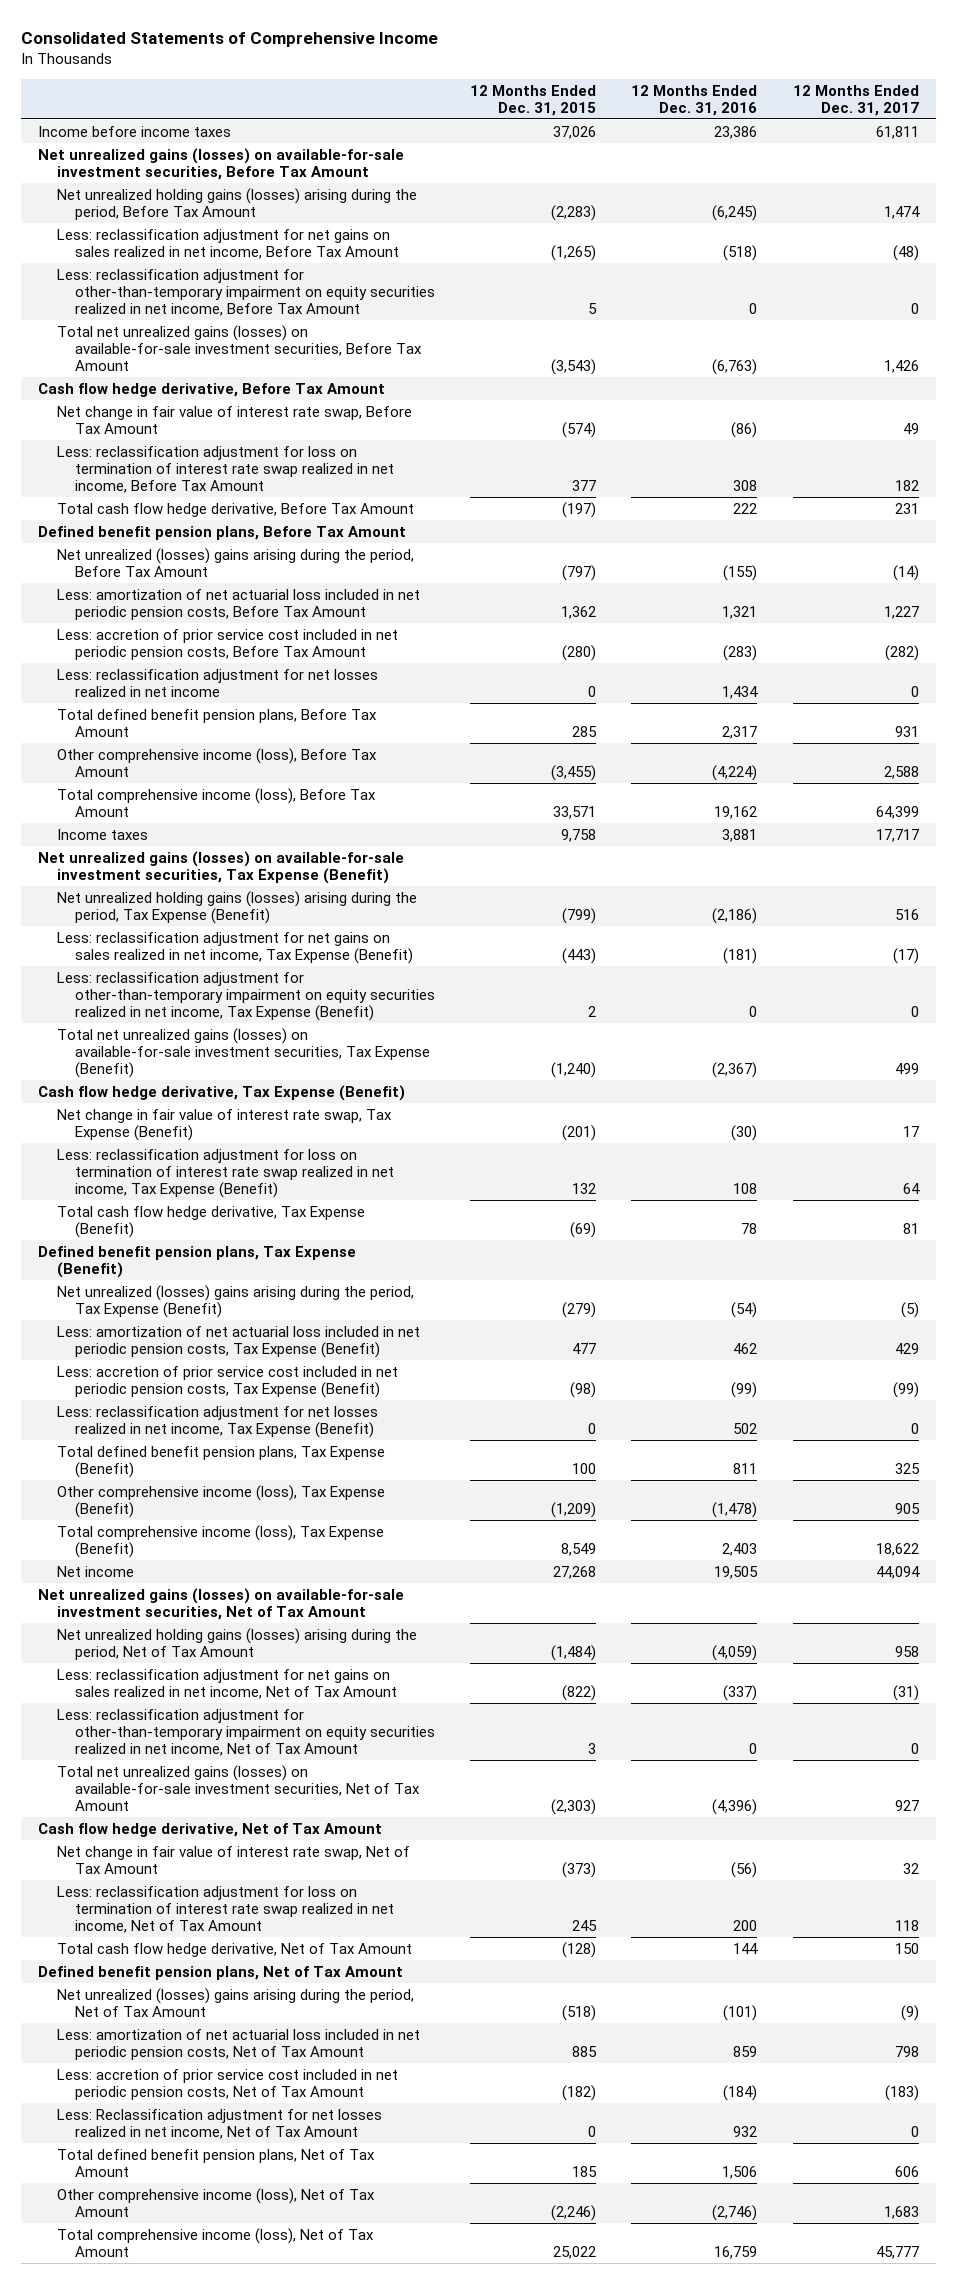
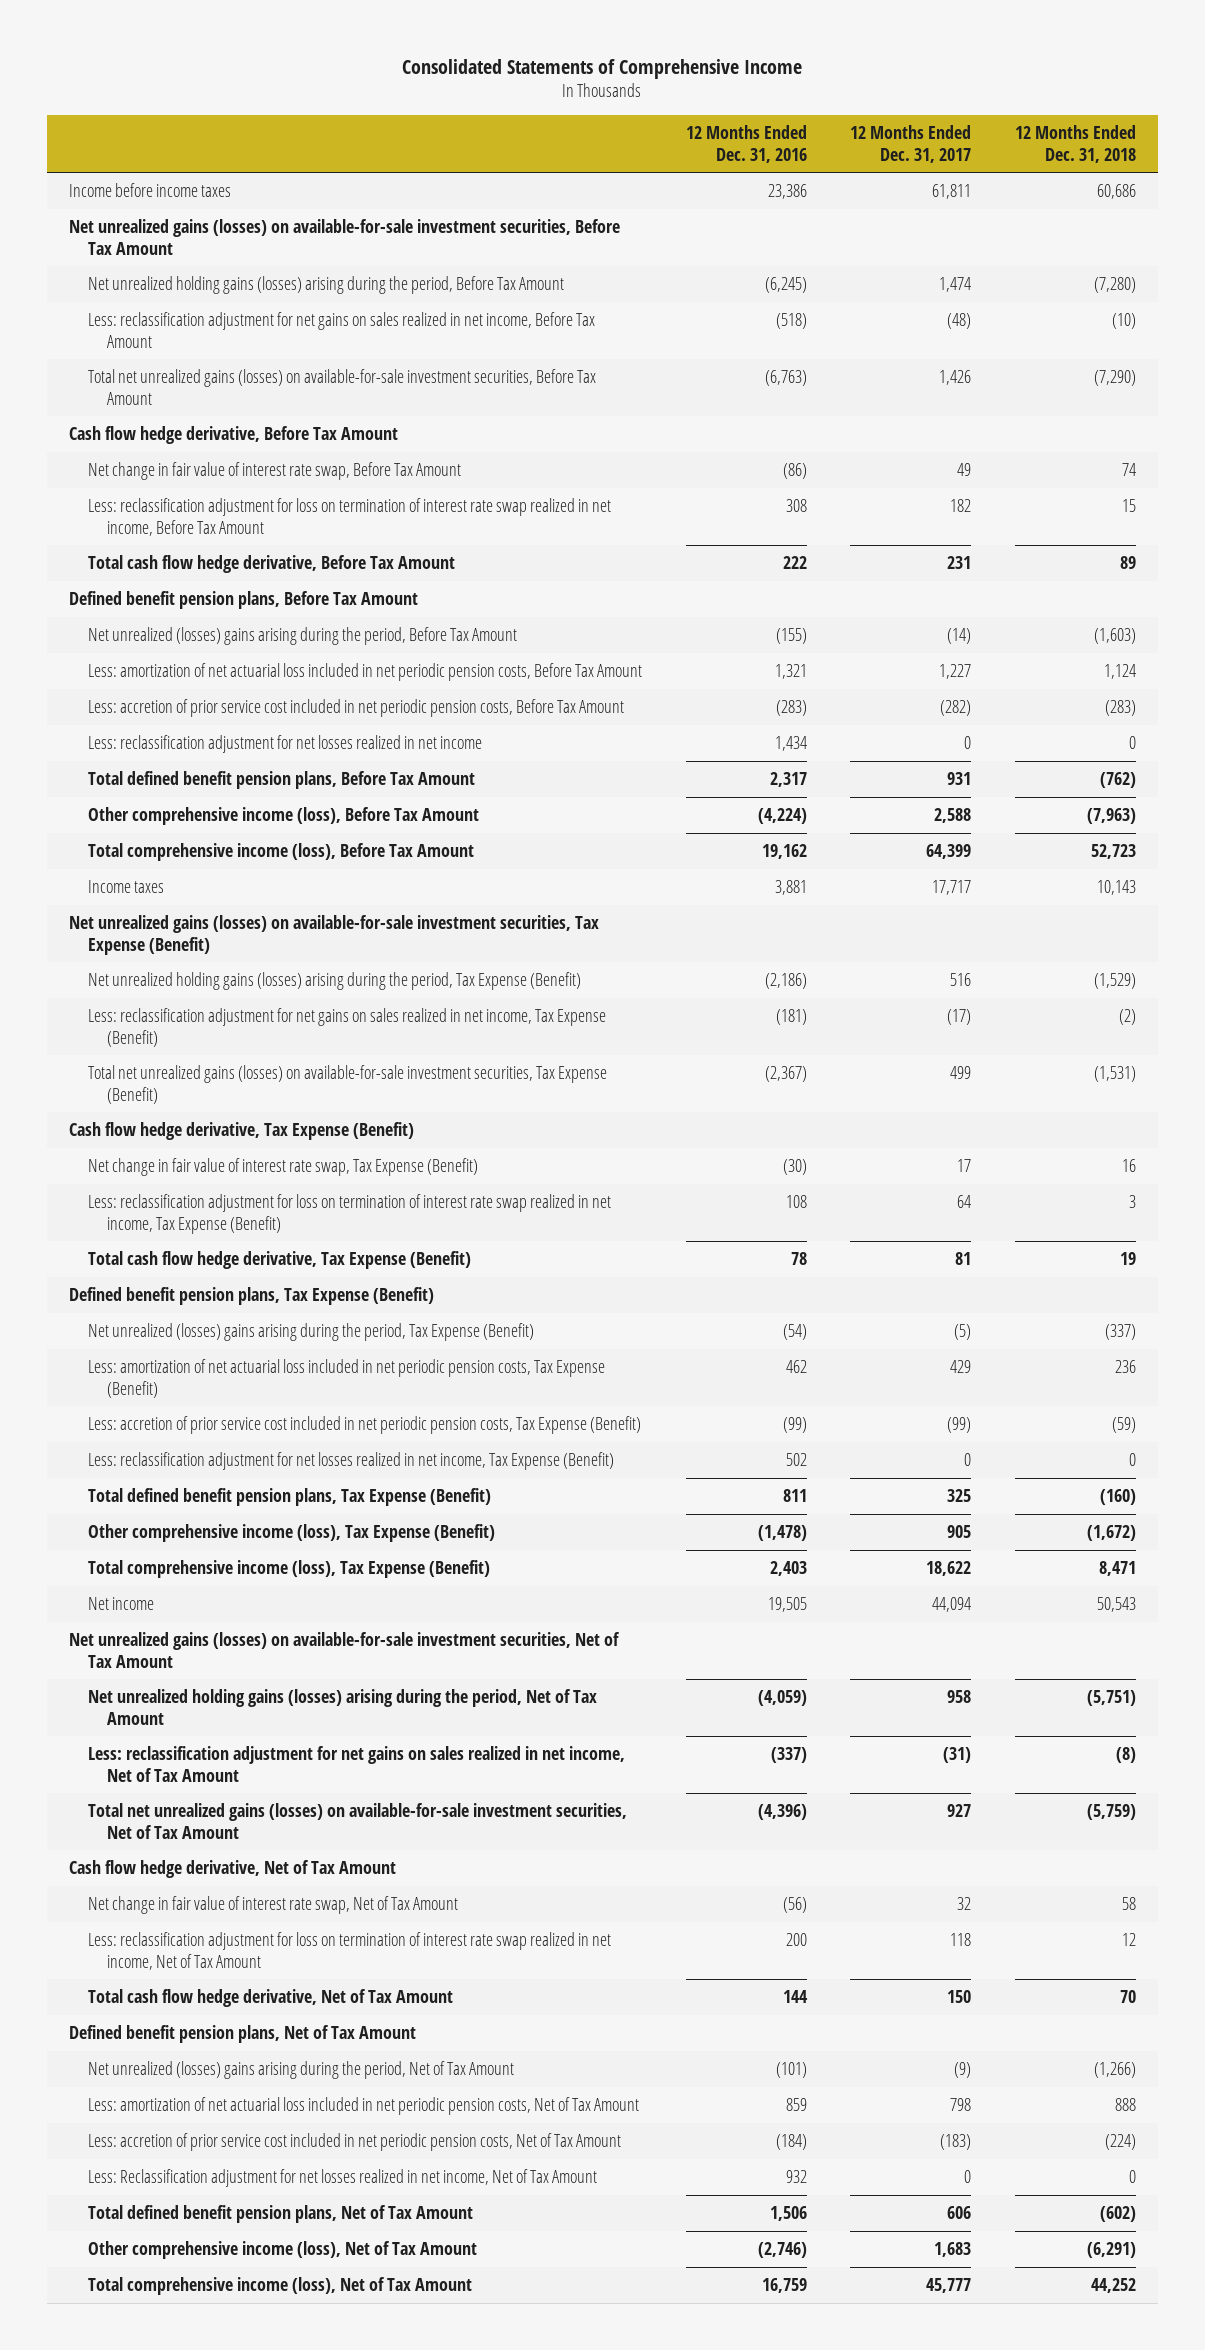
[470,84,597,116] 12 Months Ended Dec. 31, 2015 -> none
none -> [1015,124,1137,163] 12 Months Ended Dec. 31, 2018
[56,268,436,316] Less: reclassification adjustment for other-than-temporary impairment on equity securities realized in net income, Before Tax Amount -> none
[56,971,436,1021] Less: reclassification adjustment for other-than-temporary impairment on equity securities realized in net income, Tax Expense (Benefit) -> none
[56,1708,436,1756] Less: reclassification adjustment for other-than-temporary impairment on equity securities realized in net income, Net of Tax Amount -> none

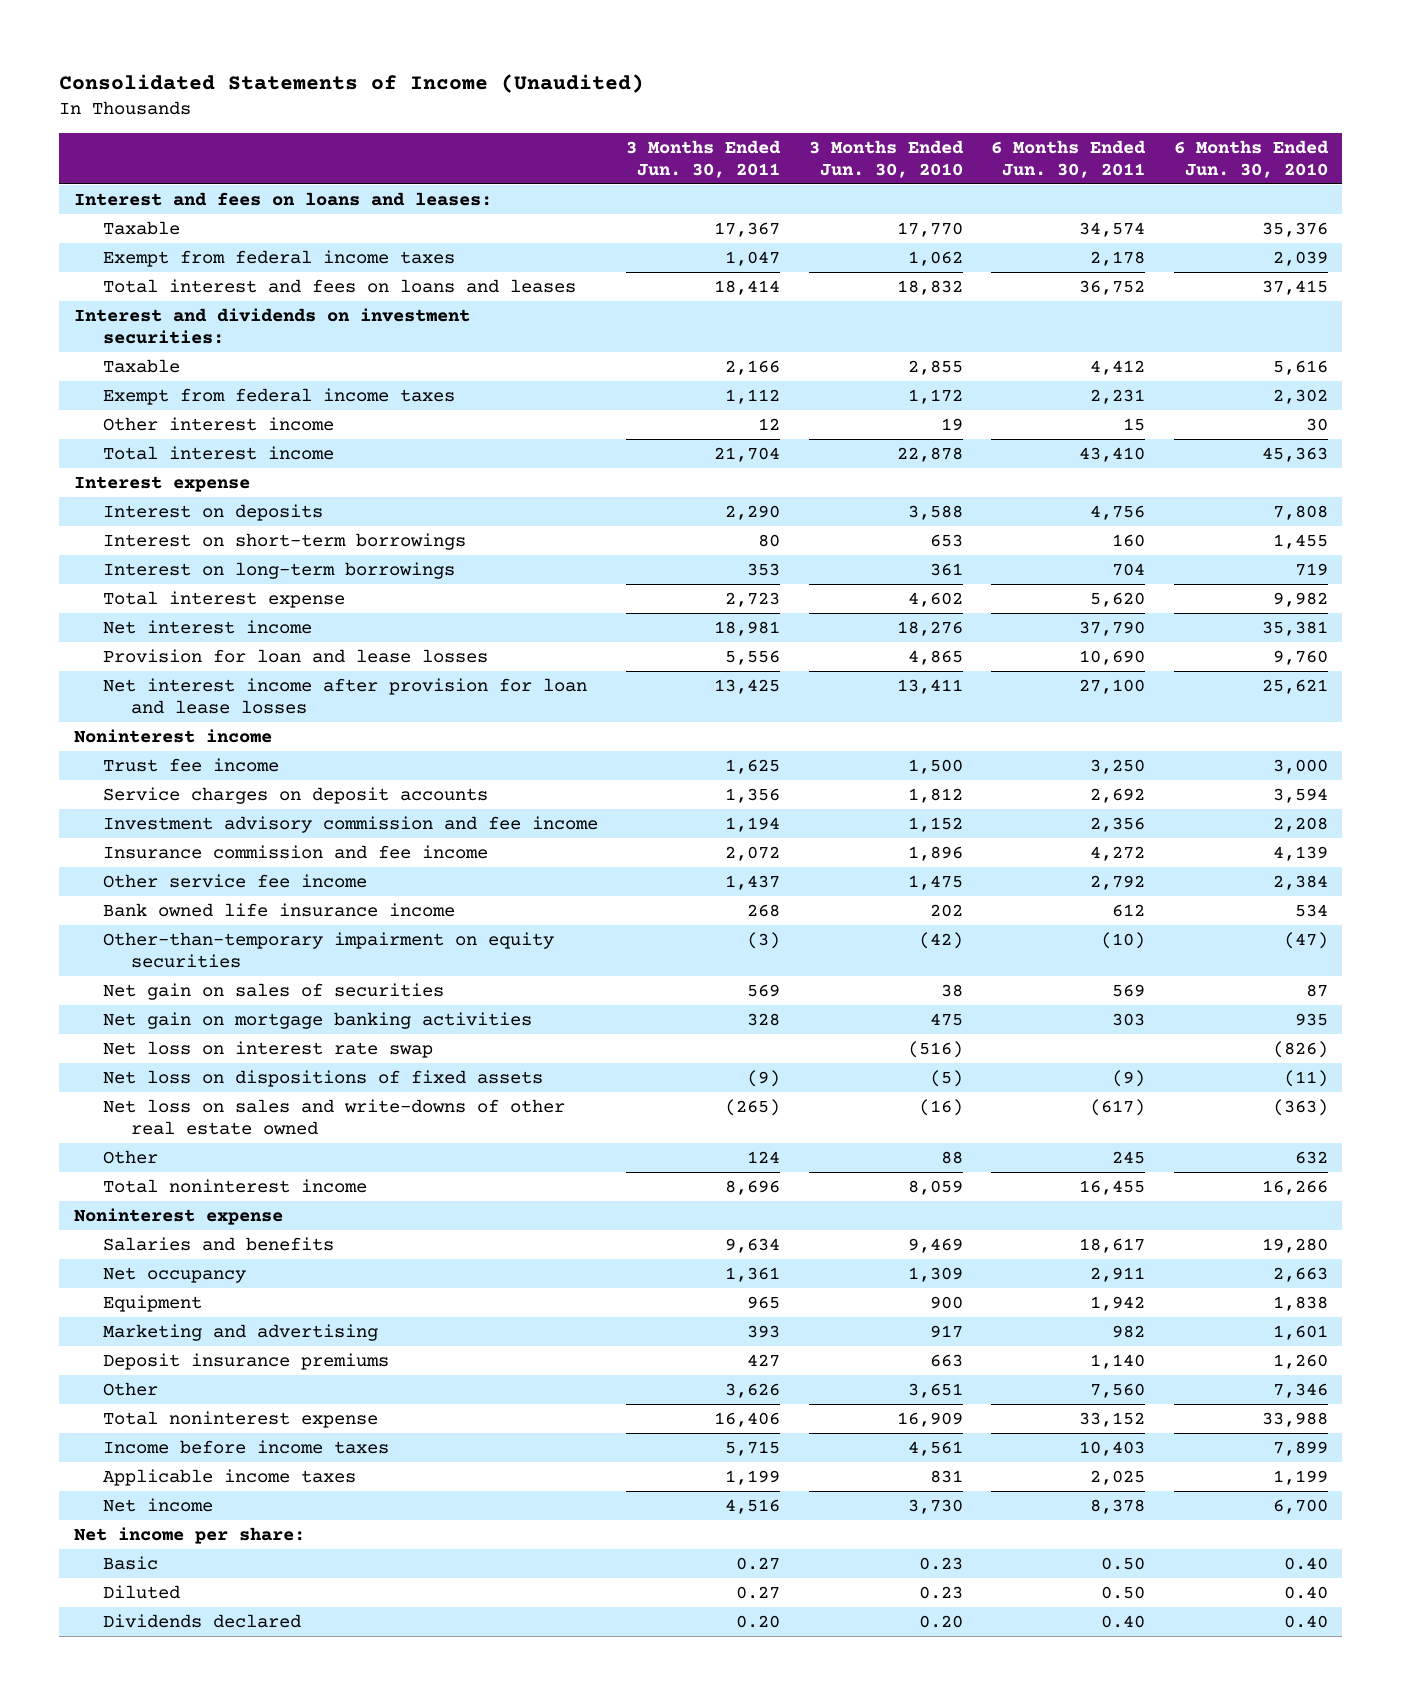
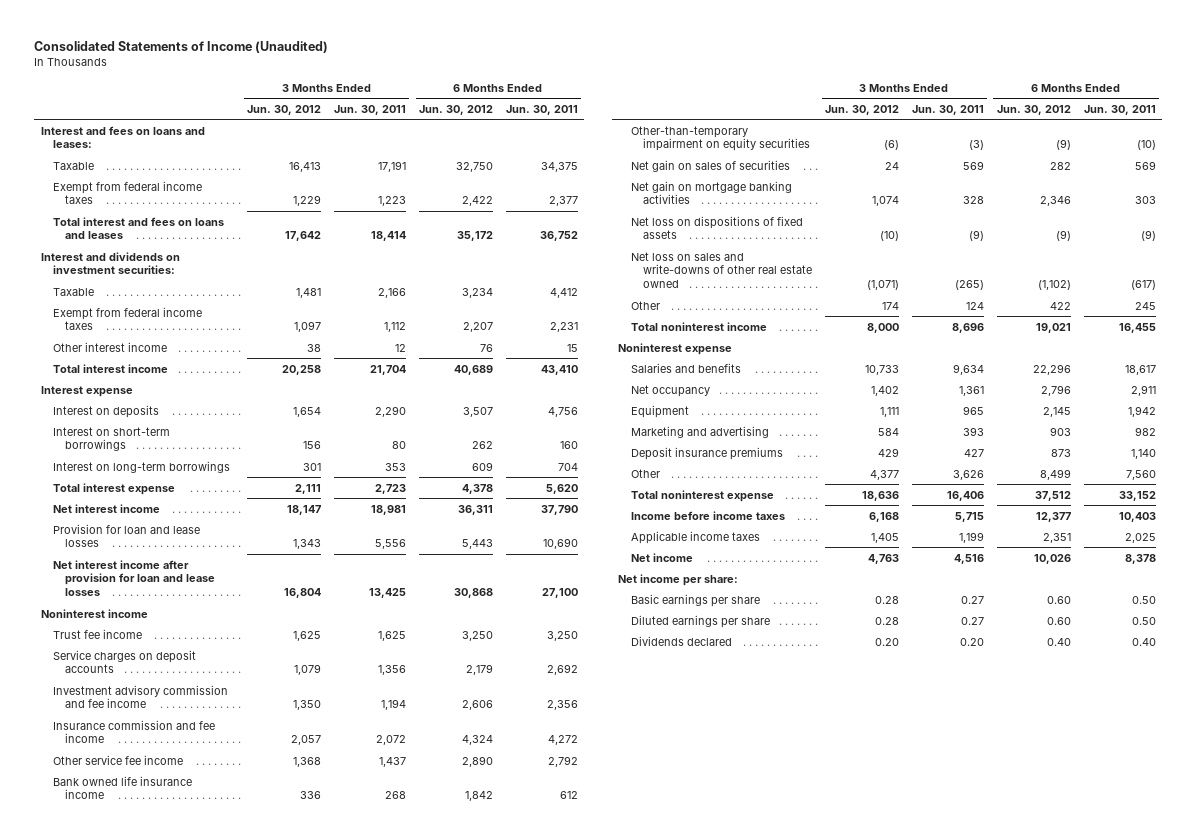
[808,139,964,178] 3 Months Ended Jun. 30, 2010 -> none
[1173,139,1329,178] 6 Months Ended Jun. 30, 2010 -> none
none -> [247,104,322,115] Jun. 30, 2012
none -> [419,104,494,115] Jun. 30, 2012
[714,222,781,238] 17,367 -> [378,160,407,172] 17,191
[1079,222,1146,238] 34,574 -> [540,161,578,172] 34,375
[725,251,781,267] 1,047 -> [378,196,407,207] 1,223
[1090,251,1146,267] 2,178 -> [548,196,578,207] 2,377
[102,1041,433,1059] Net loss on interest rate swap -> none
[102,1556,158,1571] Basic -> [630,593,760,607] Basic earnings per share
[102,1585,180,1600] Diluted -> [630,614,770,628] Diluted earnings per share

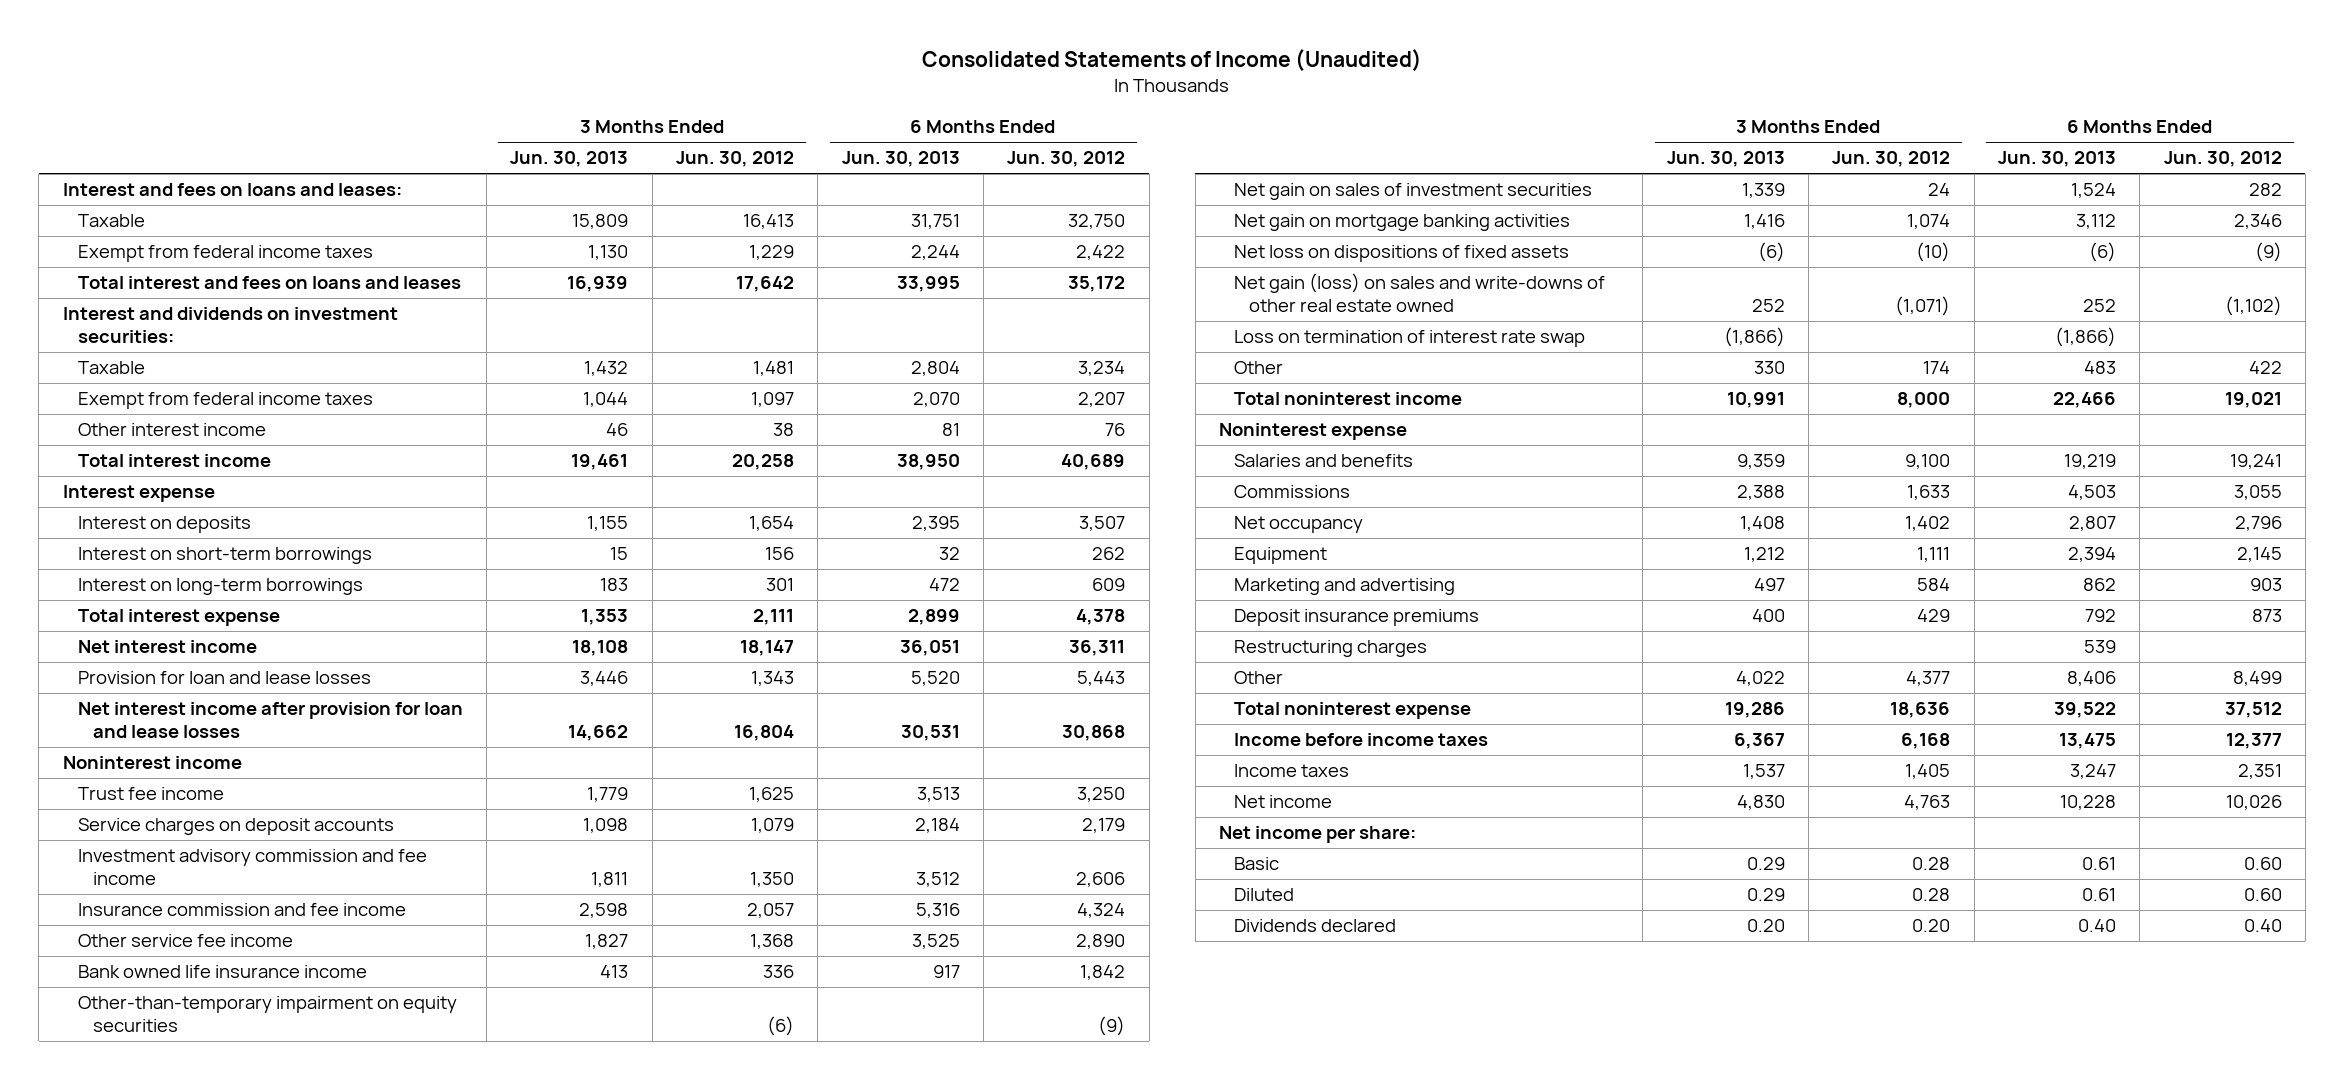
[334,104,407,115] Jun. 30, 2011 -> none
[505,104,578,115] Jun. 30, 2011 -> none
none -> [510,151,629,168] Jun. 30, 2013
none -> [841,151,960,168] Jun. 30, 2013
[630,159,790,172] Net gain on sales of securities -> [1233,183,1592,201] Net gain on sales of investment securities
[630,251,812,289] Net loss on sales and write-downs of other real estate owned -> [1233,273,1605,313] Net gain (loss) on sales and write-downs of other real estate owned
none -> [1233,330,1585,348] Loss on termination of interest rate swap
[864,364,899,375] 10,733 -> [1905,454,1951,470] 9,100
[1032,363,1071,375] 22,296 -> [2229,454,2282,470] 19,241
none -> [1233,485,1350,499] Commissions
none -> [1233,640,1427,658] Restructuring charges
[630,530,760,544] Applicable income taxes -> [1233,764,1349,778] Income taxes
[630,593,760,607] Basic earnings per share -> [1233,857,1279,871] Basic
[630,614,770,628] Diluted earnings per share -> [1233,888,1294,902] Diluted

